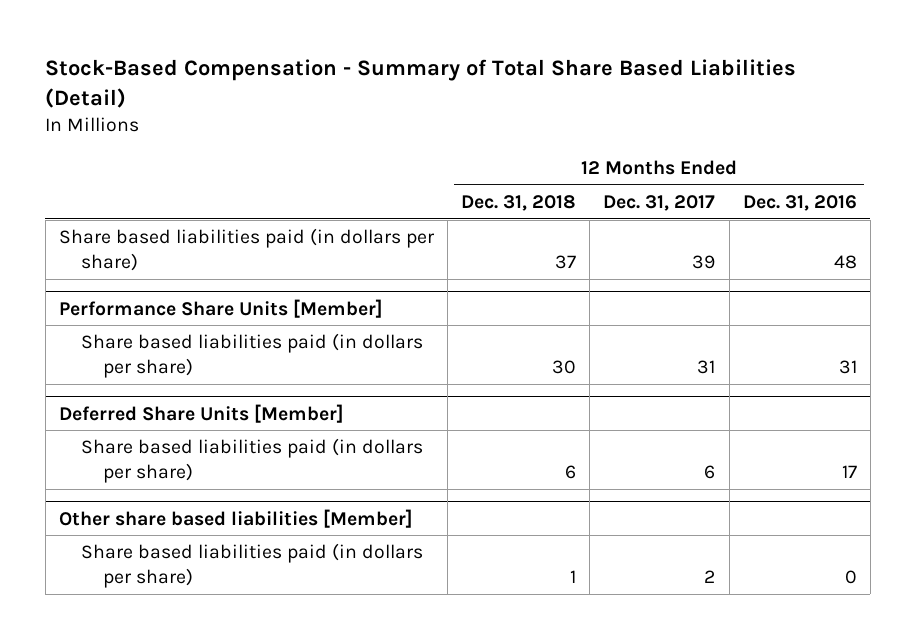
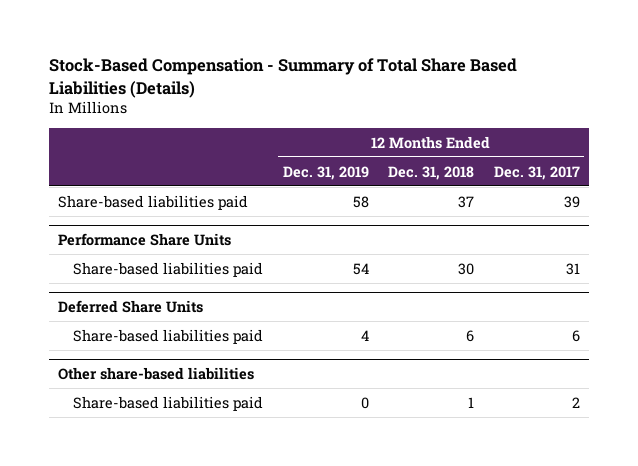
[45,59,797,109] Stock-Based Compensation - Summary of Total Share Based Liabilities (Detail) -> [48,58,517,98] Stock-Based Compensation - Summary of Total Share Based Liabilities (Details)
[742,194,857,211] Dec. 31, 2016 -> none
none -> [282,165,369,180] Dec. 31, 2019
[58,228,435,271] Share based liabilities paid (in dollars per share) -> [58,194,249,210] Share-based liabilities paid
[58,298,383,318] Performance Share Units [Member] -> [58,233,232,247] Performance Share Units
[80,333,423,378] Share based liabilities paid (in dollars per share) -> [73,261,264,277] Share-based liabilities paid
[58,403,344,423] Deferred Share Units [Member] -> [58,300,204,314] Deferred Share Units
[80,438,423,483] Share based liabilities paid (in dollars per share) -> [73,328,264,344] Share-based liabilities paid
[58,508,413,528] Other share based liabilities [Member] -> [58,367,255,381] Other share-based liabilities
[80,543,423,588] Share based liabilities paid (in dollars per share) -> [73,395,264,411] Share-based liabilities paid

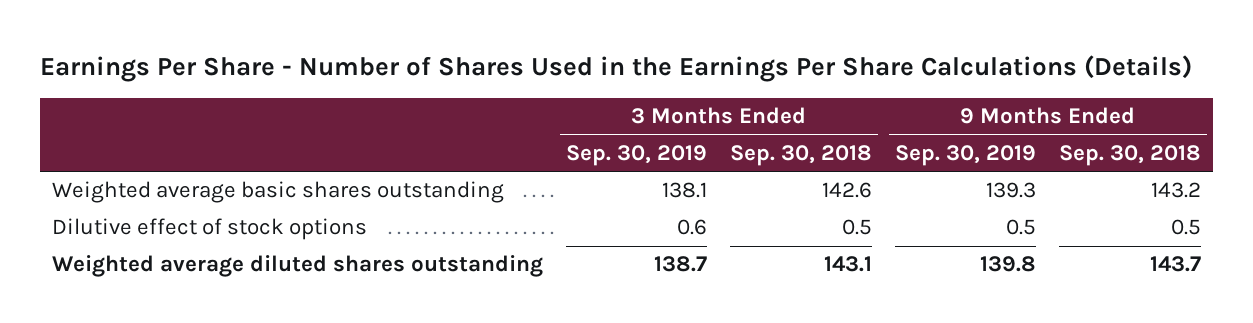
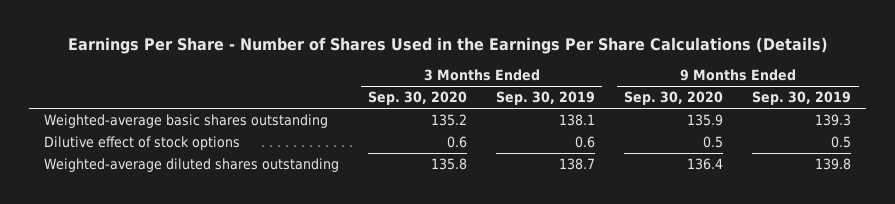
[729,144,872,166] Sep. 30, 2018 -> none
[1059,144,1202,166] Sep. 30, 2018 -> none
none -> [367,91,467,106] Sep. 30, 2020
none -> [624,91,724,106] Sep. 30, 2020
[51,181,504,204] Weighted average basic shares outstanding -> [43,114,328,129] Weighted-average basic shares outstanding
[51,255,543,278] Weighted average diluted shares outstanding -> [43,158,339,173] Weighted-average diluted shares outstanding

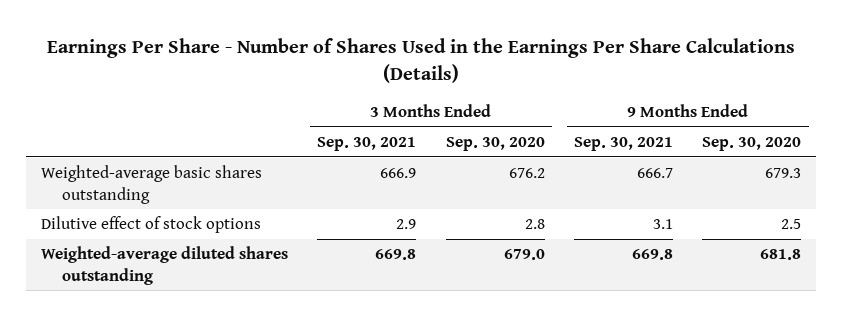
[496,91,596,106] Sep. 30, 2019 -> none
[752,91,852,106] Sep. 30, 2019 -> none
none -> [317,137,417,152] Sep. 30, 2021
none -> [573,137,673,152] Sep. 30, 2021
[430,114,467,127] 135.2 -> [508,168,545,179] 676.2
[687,114,724,127] 135.9 -> [765,168,802,179] 679.3
[446,136,467,149] 0.6 -> [524,219,545,230] 2.8
[703,136,724,149] 0.5 -> [781,219,802,230] 2.5
[430,158,467,171] 135.8 -> [503,249,545,261] 679.0
[687,158,724,171] 136.4 -> [760,249,802,261] 681.8

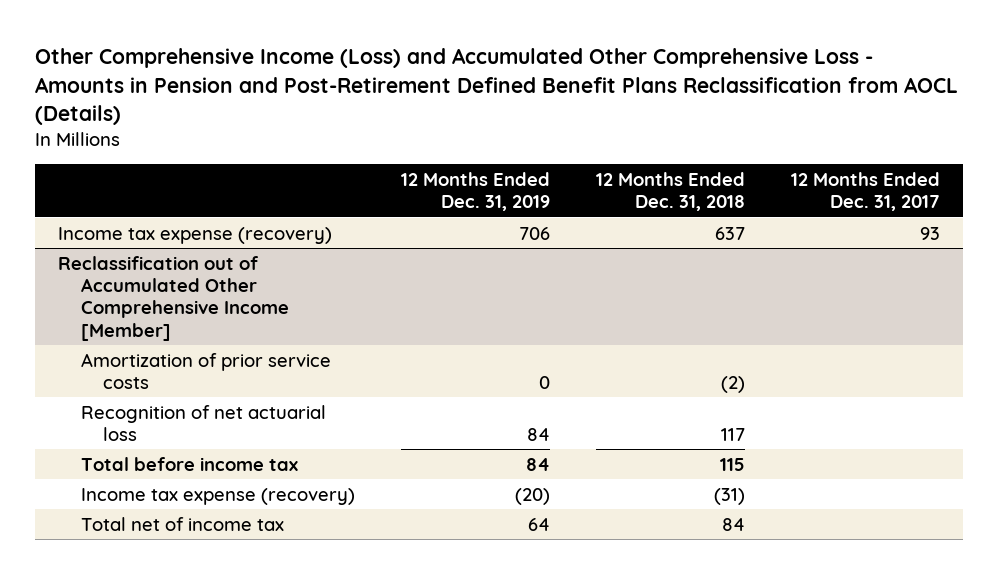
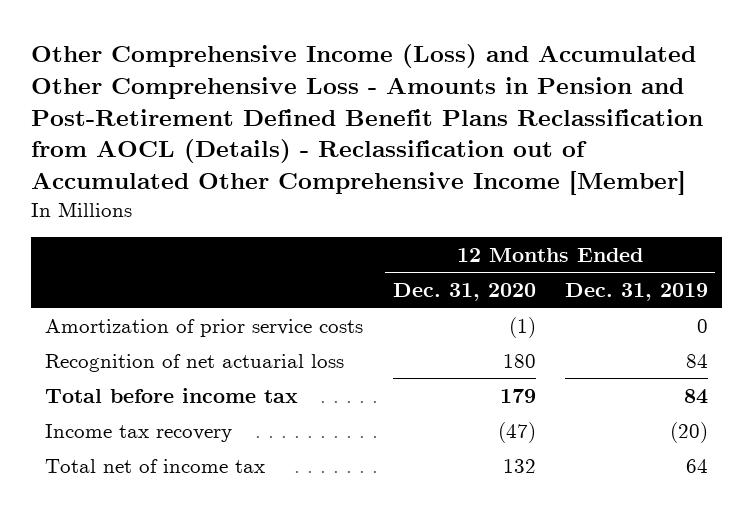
[35,47,959,126] Other Comprehensive Income (Loss) and Accumulated Other Comprehensive Loss - Amounts in Pension and Post-Retirement Defined Benefit Plans Reclassification from AOCL (Details) -> [30,44,703,196] Other Comprehensive Income (Loss) and Accumulated Other Comprehensive Loss - Amounts in Pension and Post-Retirement Defined Benefit Plans Reclassification from AOCL (Details) - Reclassification out of Accumulated Other Comprehensive Income [Member]
[595,171,745,212] 12 Months Ended Dec. 31, 2018 -> none
[790,171,940,212] 12 Months Ended Dec. 31, 2017 -> none
none -> [392,282,536,301] Dec. 31, 2020
[58,226,333,244] Income tax expense (recovery) -> none
[58,255,289,341] Reclassification out of Accumulated Other Comprehensive Income [Member] -> none
[80,487,355,505] Income tax expense (recovery) -> [45,423,233,442] Income tax recovery

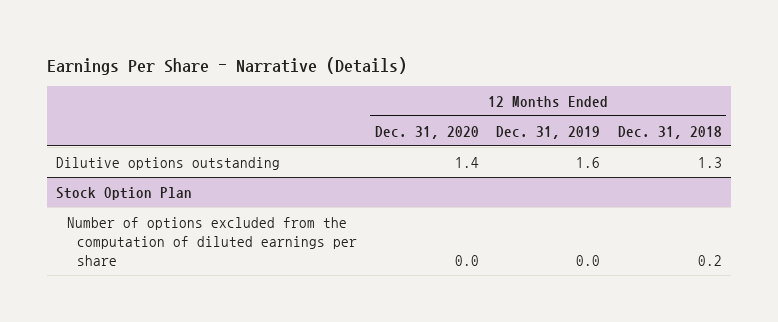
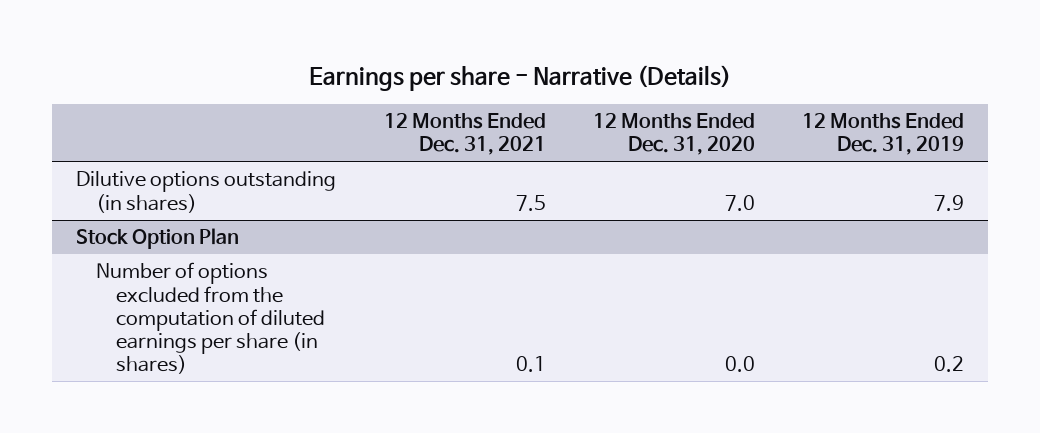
[47,56,408,75] Earnings Per Share - Narrative (Details) -> [309,64,732,91] Earnings per share - Narrative (Details)
[617,125,722,139] Dec. 31, 2018 -> none
none -> [383,113,546,156] 12 Months Ended Dec. 31, 2021
[56,156,281,170] Dilutive options outstanding -> [76,171,337,213] Dilutive options outstanding (in shares)
[454,156,479,168] 1.4 -> [724,194,755,211] 7.0
[576,156,601,168] 1.6 -> [934,194,965,211] 7.9
[66,216,358,266] Number of options excluded from the computation of diluted earnings per share -> [95,262,325,374] Number of options excluded from the computation of diluted earnings per share (in shares)
[576,254,601,266] 0.0 -> [934,355,965,372] 0.2

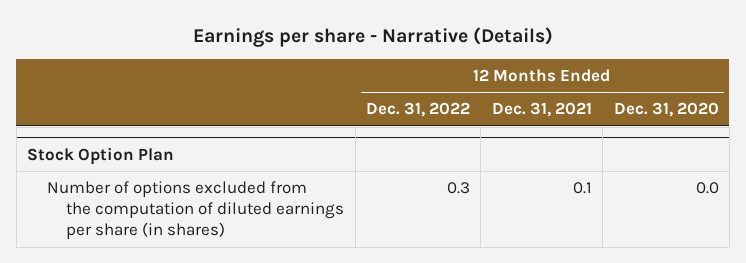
[802,113,965,156] 12 Months Ended Dec. 31, 2019 -> none
none -> [366,102,471,118] Dec. 31, 2022
[76,171,337,213] Dilutive options outstanding (in shares) -> none

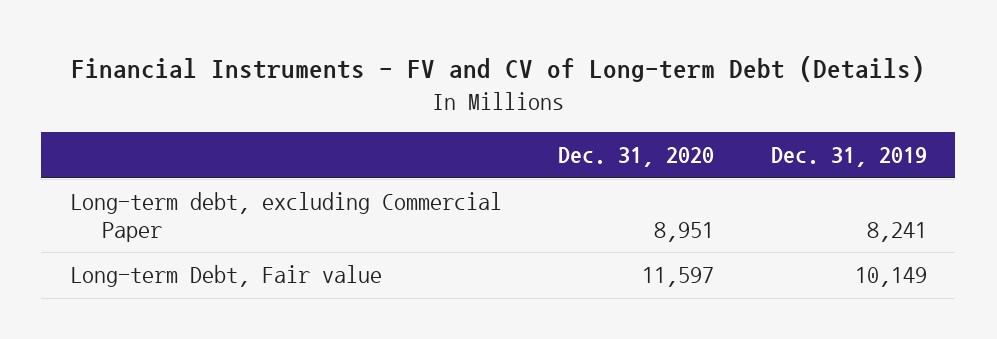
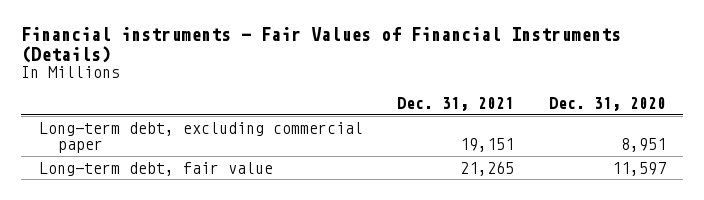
[71,56,926,83] Financial Instruments - FV and CV of Long-term Debt (Details) -> [21,27,622,64] Financial instruments - Fair Values of Financial Instruments (Details)
[770,147,927,168] Dec. 31, 2019 -> none
none -> [397,96,515,111] Dec. 31, 2021
[69,192,502,242] Long-term debt, excluding Commercial Paper -> [38,121,363,153] Long-term debt, excluding commercial paper
[69,265,382,288] Long-term Debt, Fair value -> [38,161,273,176] Long-term debt, fair value

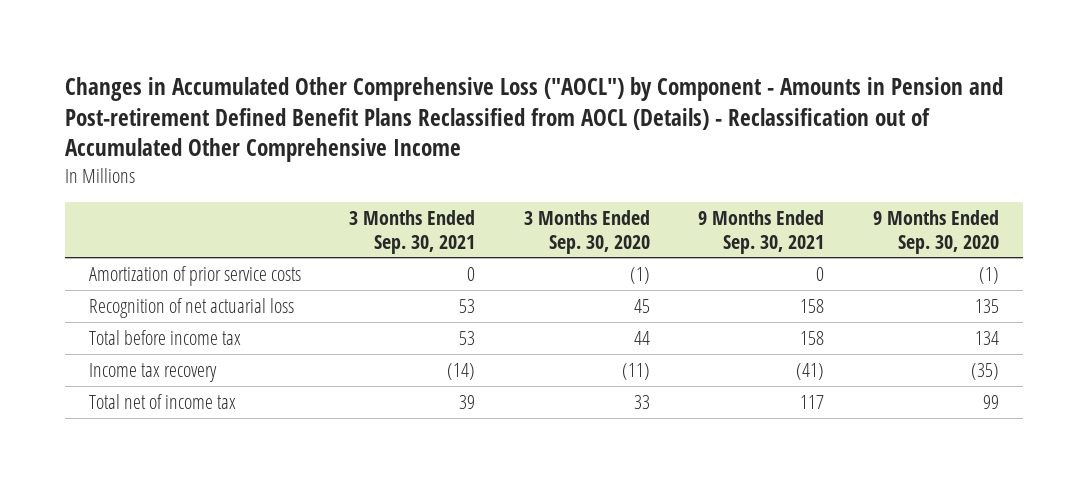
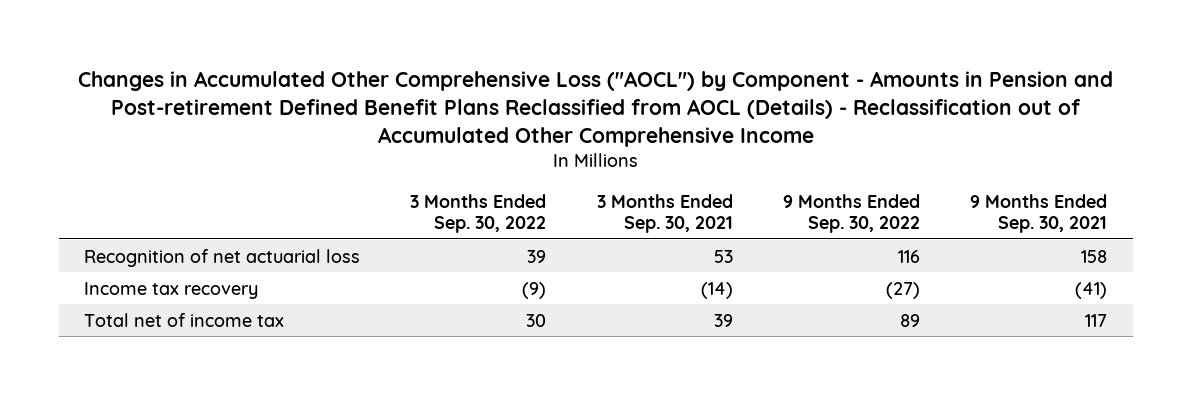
[523,210,650,254] 3 Months Ended Sep. 30, 2020 -> none
[872,210,999,254] 9 Months Ended Sep. 30, 2020 -> none
none -> [410,193,547,234] 3 Months Ended Sep. 30, 2022
none -> [783,193,921,234] 9 Months Ended Sep. 30, 2022
[89,265,302,286] Amortization of prior service costs -> none
[89,329,242,345] Total before income tax -> none

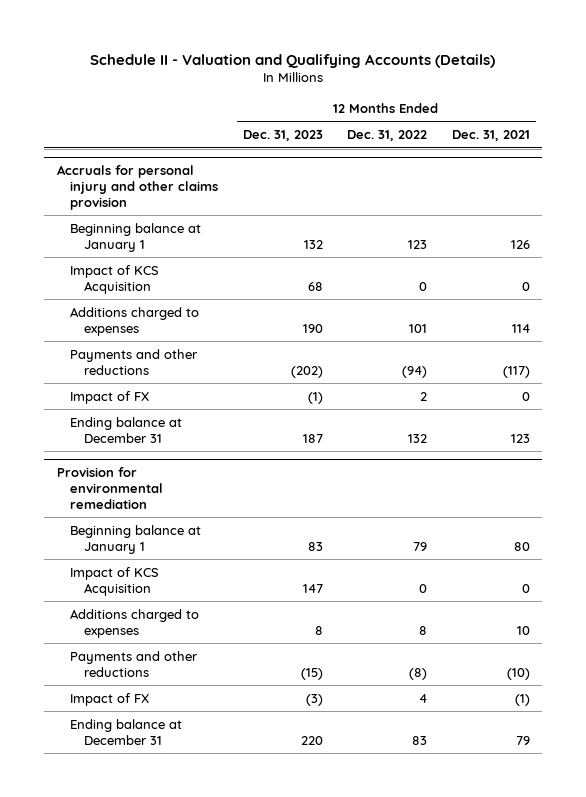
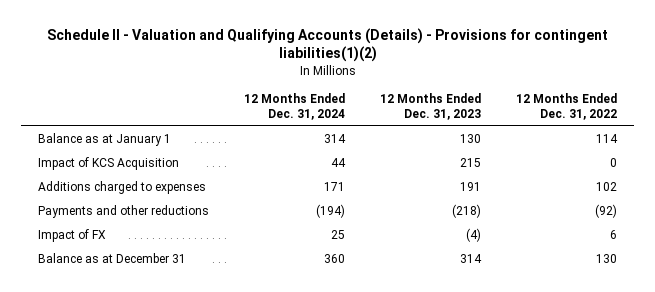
[90,53,496,68] Schedule II - Valuation and Qualifying Accounts (Details) -> [46,27,608,63] Schedule II - Valuation and Qualifying Accounts (Details) - Provisions for contingent liabilities(1)(2)
[451,130,530,142] Dec. 31, 2021 -> none
none -> [244,92,346,120] 12 Months Ended Dec. 31, 2024
[56,164,219,210] Accruals for personal injury and other claims provision -> none
[56,466,164,509] Provision for environmental remediation -> none
[70,524,202,554] Beginning balance at January 1 -> none
[70,566,160,596] Impact of KCS Acquisition -> none
[70,608,200,638] Additions charged to expenses -> none
[70,650,199,677] Payments and other reductions -> none
[70,692,150,706] Impact of FX -> none
[70,718,183,745] Ending balance at December 31 -> none
[70,222,202,252] Beginning balance at January 1 -> [38,133,172,147] Balance as at January 1
[303,239,323,249] 132 -> [460,134,482,144] 130
[408,239,428,249] 123 -> [595,134,618,144] 114
[307,281,323,291] 68 -> [460,158,482,168] 215
[302,323,323,333] 190 -> [460,182,482,192] 191
[409,323,428,333] 101 -> [595,182,617,192] 102
[290,365,323,378] (202) -> [452,204,482,219] (218)
[402,365,428,378] (94) -> [594,204,617,219] (92)
[307,391,323,404] (1) -> [466,228,482,243] (4)
[420,391,428,401] 2 -> [609,230,617,240] 6
[70,416,183,443] Ending balance at December 31 -> [38,253,187,264] Balance as at December 31
[302,433,323,443] 187 -> [460,254,483,264] 314
[408,433,428,443] 132 -> [595,254,617,264] 130

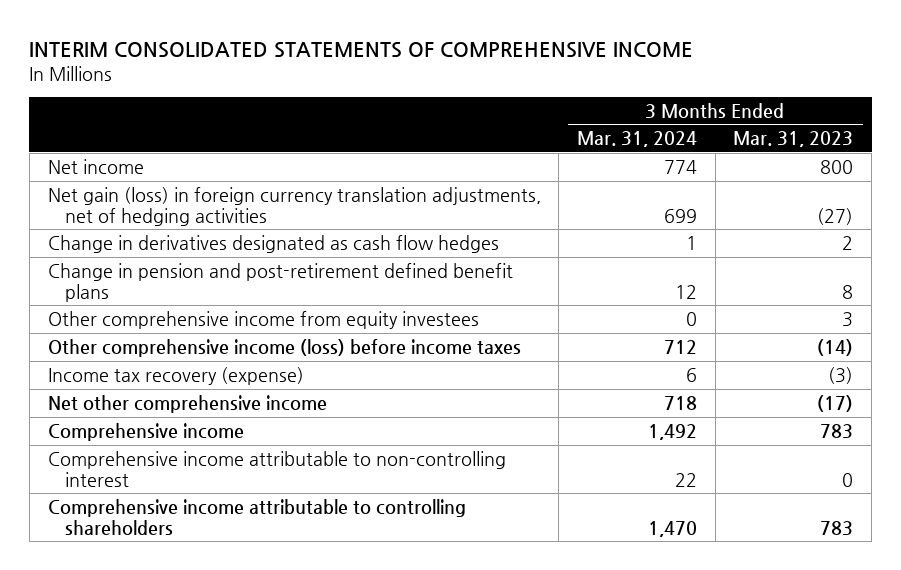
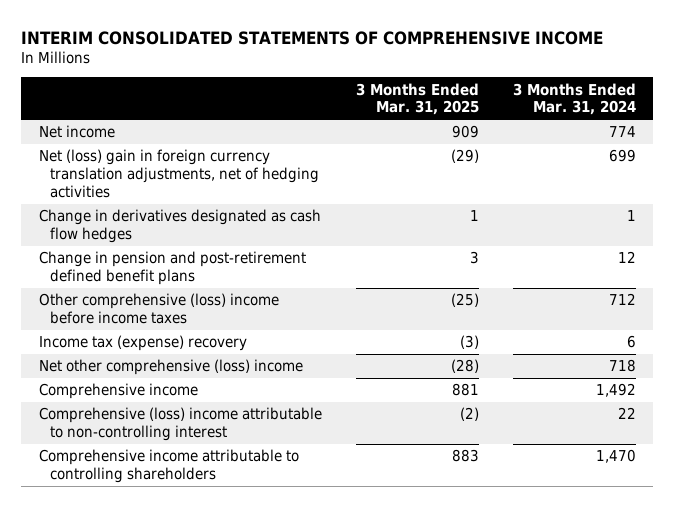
[733,131,854,148] Mar. 31, 2023 -> none
none -> [355,82,479,116] 3 Months Ended Mar. 31, 2025
[47,186,541,226] Net gain (loss) in foreign currency translation adjustments, net of hedging activities -> [38,149,319,198] Net (loss) gain in foreign currency translation adjustments, net of hedging activities
[47,310,479,329] Other comprehensive income from equity investees -> none
[47,338,521,357] Other comprehensive income (loss) before income taxes -> [38,293,279,325] Other comprehensive (loss) income before income taxes
[47,366,304,385] Income tax recovery (expense) -> [38,335,247,352] Income tax (expense) recovery
[47,394,327,413] Net other comprehensive income -> [38,359,303,376] Net other comprehensive (loss) income
[47,450,506,487] Comprehensive income attributable to non-controlling interest -> [38,407,322,442] Comprehensive (loss) income attributable to non-controlling interest

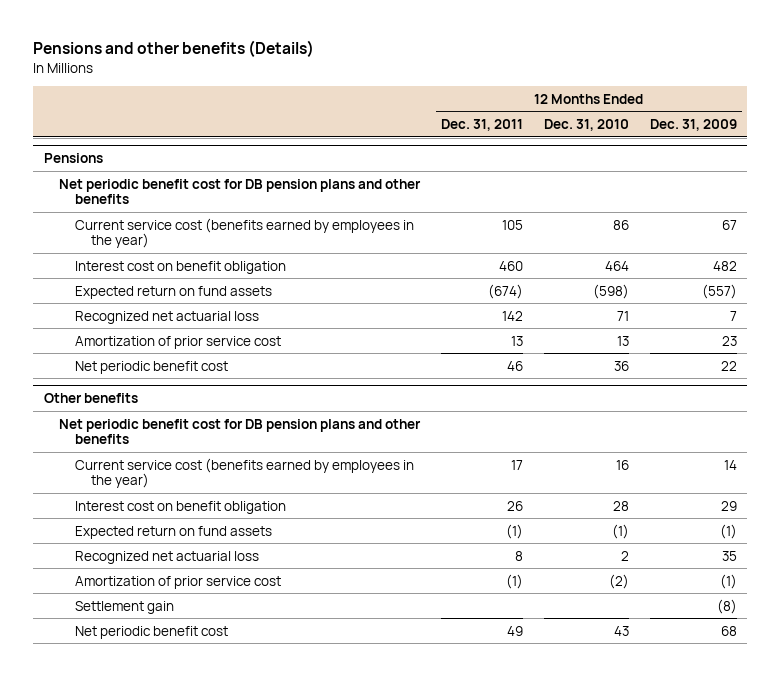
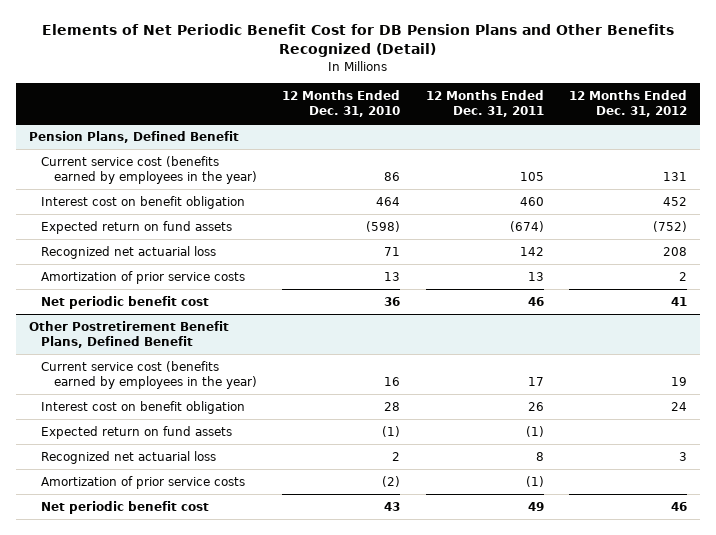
[33,40,315,58] Pensions and other benefits (Details) -> [42,24,675,58] Elements of Net Periodic Benefit Cost for DB Pension Plans and Other Benefits Recognized (Detail)
[649,118,737,131] Dec. 31, 2009 -> none
none -> [569,90,688,118] 12 Months Ended Dec. 31, 2012
[43,153,103,164] Pensions -> none
[59,178,422,205] Net periodic benefit cost for DB pension plans and other benefits -> none
none -> [29,130,240,143] Pension Plans, Defined Benefit
[75,335,282,349] Amortization of prior service cost -> [41,270,246,284] Amortization of prior service costs
[43,393,138,404] Other benefits -> none
[59,418,422,445] Net periodic benefit cost for DB pension plans and other benefits -> none
none -> [29,320,230,349] Other Postretirement Benefit Plans, Defined Benefit
[75,600,175,614] Settlement gain -> none
[75,575,282,589] Amortization of prior service cost -> [41,475,246,489] Amortization of prior service costs

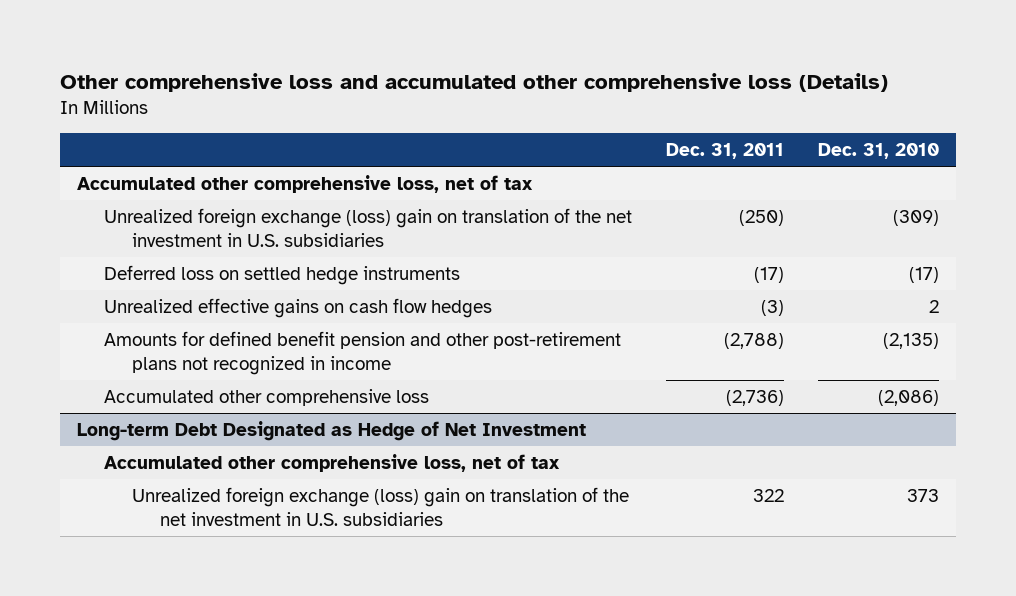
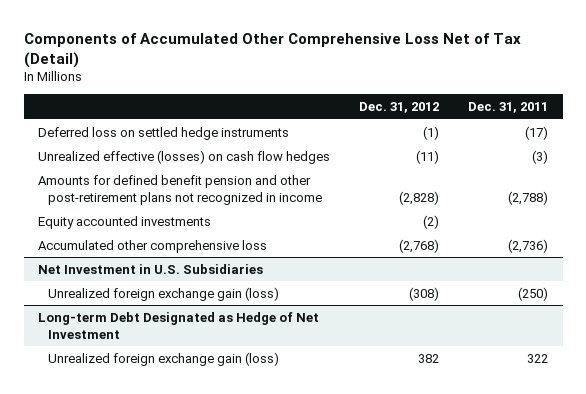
[59,72,888,92] Other comprehensive loss and accumulated other comprehensive loss (Details) -> [23,32,521,68] Components of Accumulated Other Comprehensive Loss Net of Tax (Detail)
[817,143,939,160] Dec. 31, 2010 -> none
none -> [359,102,440,114] Dec. 31, 2012
[76,174,533,193] Accumulated other comprehensive loss, net of tax -> none
[104,207,633,247] Unrealized foreign exchange (loss) gain on translation of the net investment in U.S. subsidiaries -> none
[104,297,493,318] Unrealized effective gains on cash flow hedges -> [38,149,331,164] Unrealized effective (losses) on cash flow hedges
none -> [38,215,212,229] Equity accounted investments
none -> [38,263,264,274] Net Investment in U.S. Subsidiaries
none -> [48,286,280,301] Unrealized foreign exchange gain (loss)
[104,453,561,472] Accumulated other comprehensive loss, net of tax -> none
[131,486,629,526] Unrealized foreign exchange (loss) gain on translation of the net investment in U.S. subsidiaries -> [48,351,280,366] Unrealized foreign exchange gain (loss)

